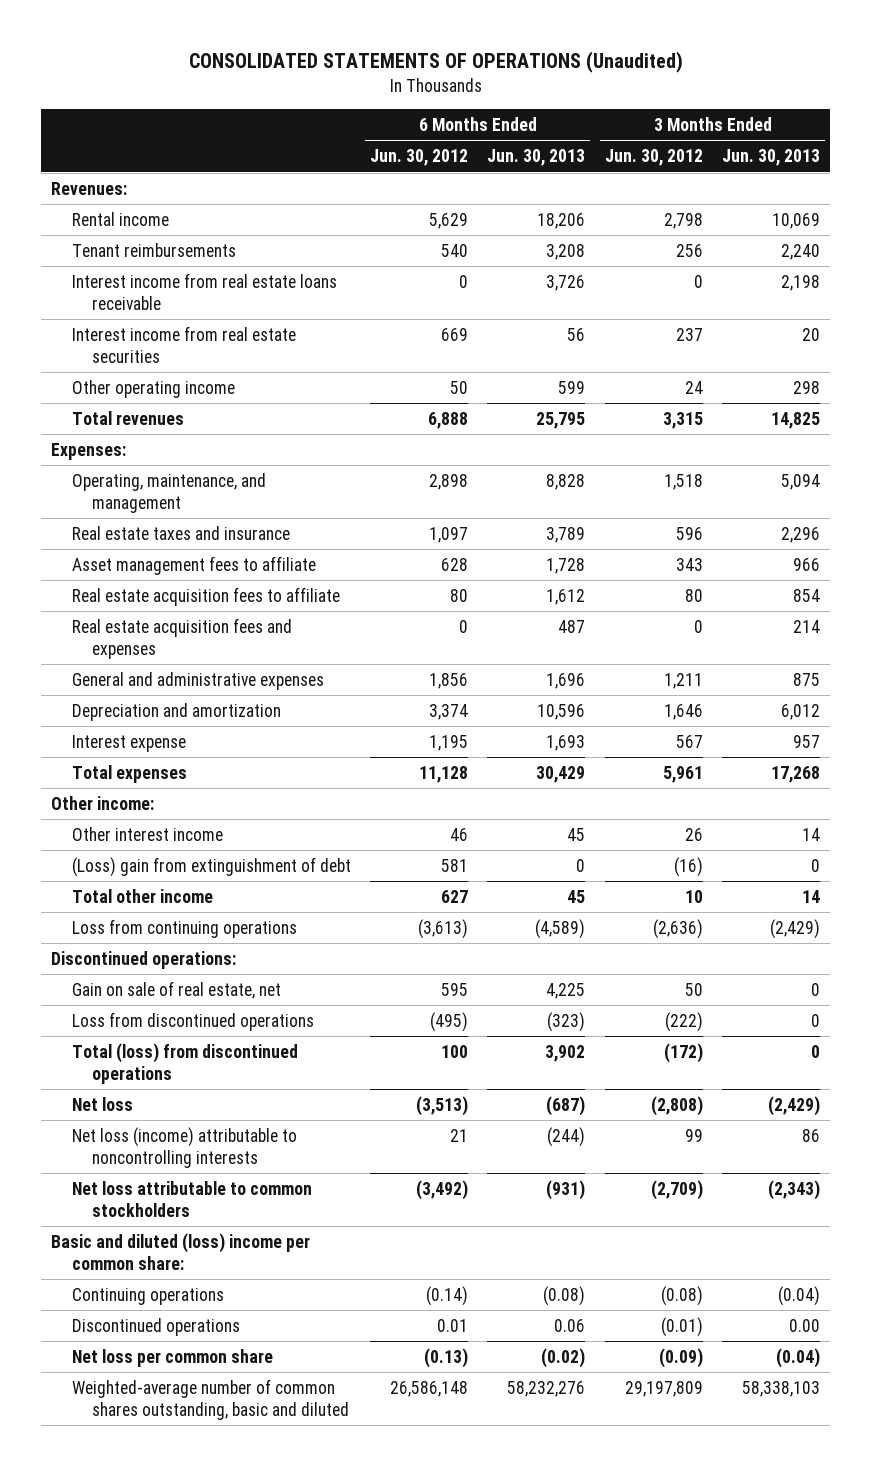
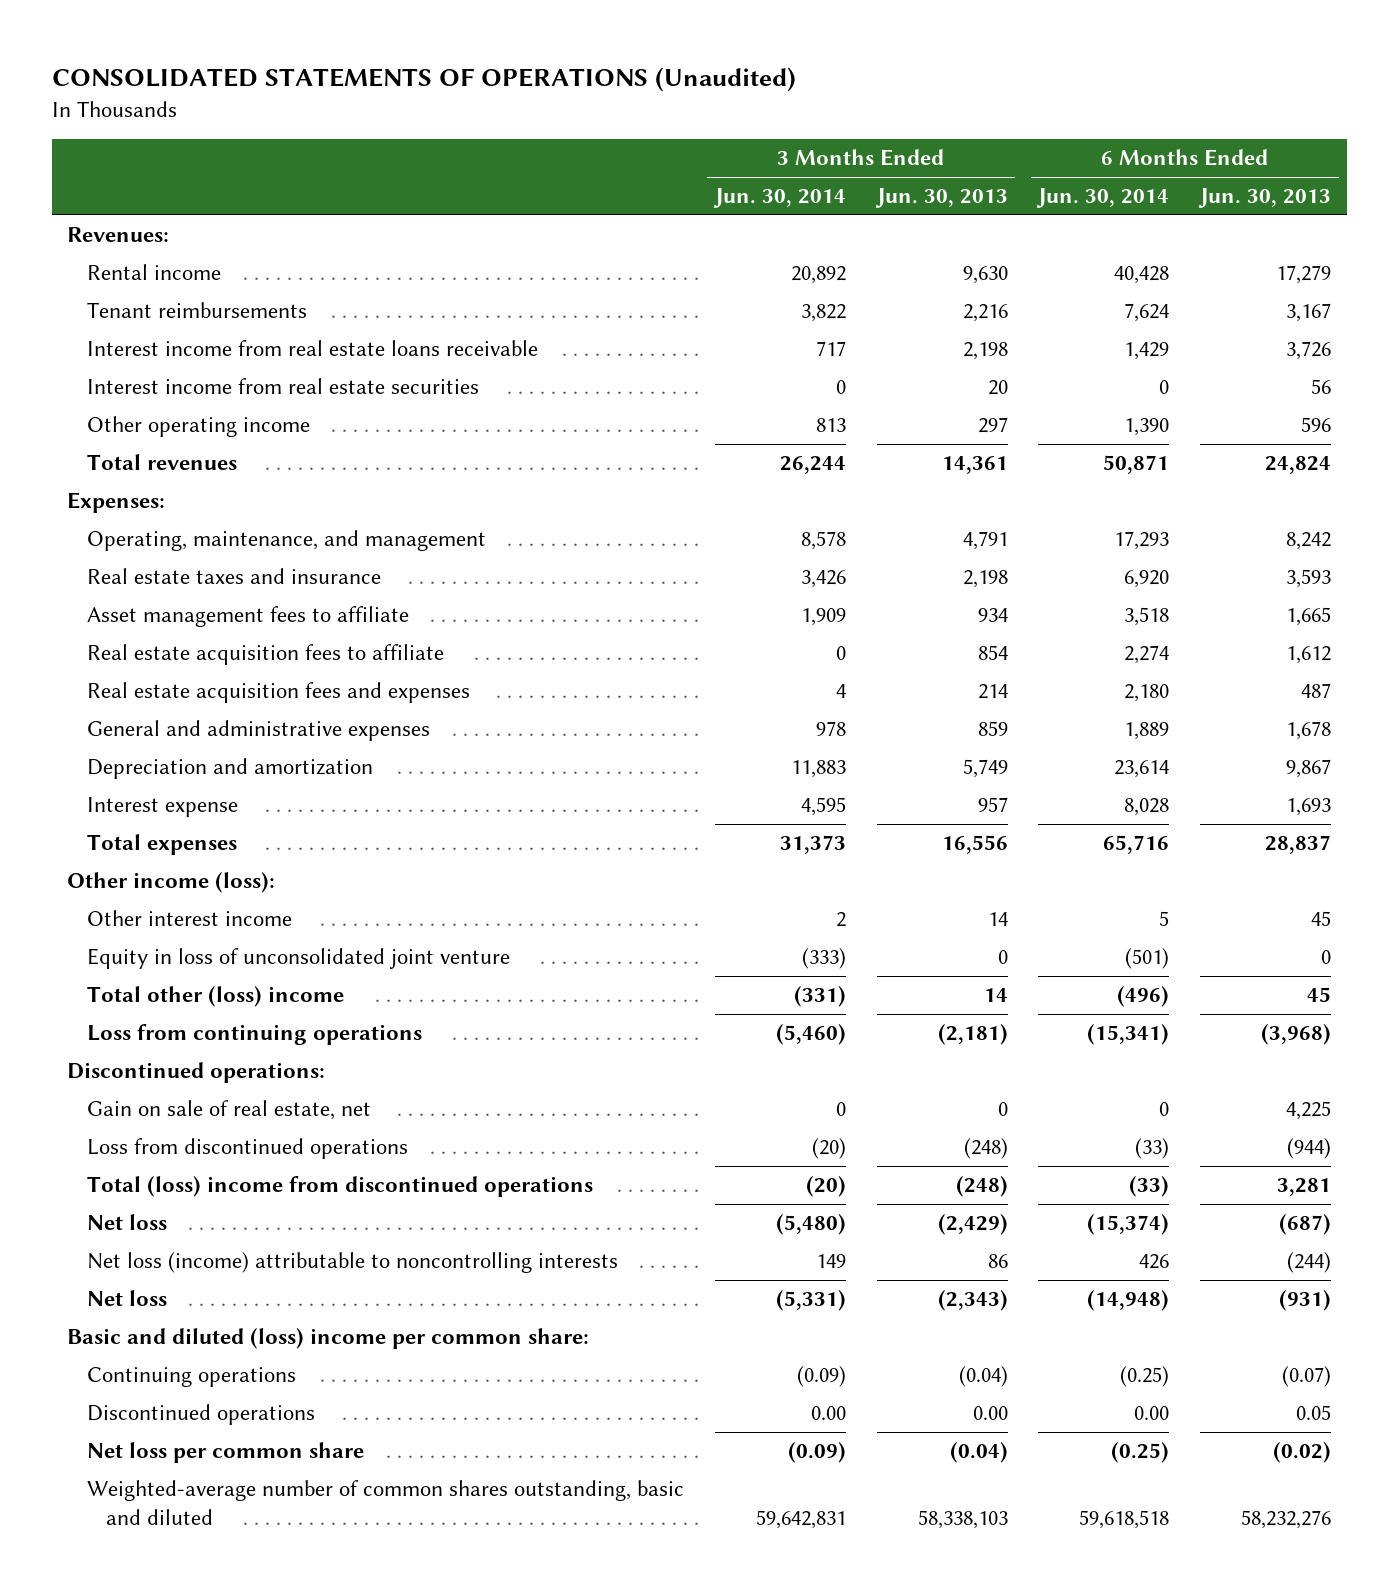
[369,149,468,167] Jun. 30, 2012 -> none
[604,149,703,167] Jun. 30, 2012 -> none
none -> [712,188,846,209] Jun. 30, 2014
none -> [1036,188,1170,209] Jun. 30, 2014
[537,212,586,229] 18,206 -> [1276,265,1332,285] 17,279
[772,212,821,229] 10,069 -> [962,266,1008,285] 9,630
[546,243,586,260] 3,208 -> [1286,303,1332,323] 3,167
[781,243,821,260] 2,240 -> [962,304,1008,323] 2,216
[558,380,586,394] 599 -> [1301,417,1332,433] 596
[793,380,821,394] 298 -> [977,417,1008,434] 297
[536,411,586,429] 25,795 -> [1265,456,1332,475] 24,824
[771,411,821,429] 14,825 -> [941,456,1008,475] 14,361
[546,473,586,490] 8,828 -> [1286,532,1332,551] 8,242
[781,473,821,490] 5,094 -> [962,531,1008,551] 4,791
[546,526,586,543] 3,789 -> [1286,569,1332,589] 3,593
[781,526,821,543] 2,296 -> [962,570,1008,589] 2,198
[546,557,586,574] 1,728 -> [1286,607,1332,627] 1,665
[793,557,821,571] 966 -> [977,608,1008,623] 934
[546,672,586,689] 1,696 -> [1286,721,1332,741] 1,678
[793,672,821,686] 875 -> [977,721,1008,737] 859
[537,703,586,720] 10,596 -> [1286,759,1332,779] 9,867
[781,703,821,720] 6,012 -> [962,759,1008,779] 5,749
[536,765,586,783] 30,429 -> [1265,835,1332,855] 28,837
[771,765,821,783] 17,268 -> [941,835,1008,855] 16,556
[51,795,155,810] Other income: -> [66,872,275,894] Other income (loss):
[71,856,351,877] (Loss) gain from extinguishment of debt -> none
none -> [86,948,510,970] Equity in loss of unconsolidated joint venture
[71,888,213,903] Total other income -> [86,986,344,1008] Total other (loss) income
[535,918,586,939] (4,589) -> [1261,1024,1332,1046] (3,968)
[770,918,821,939] (2,429) -> [937,1024,1008,1046] (2,181)
[547,1011,586,1032] (323) -> [1287,1138,1332,1160] (944)
[811,1013,821,1027] 0 -> [963,1138,1008,1160] (248)
[71,1042,298,1084] Total (loss) from discontinued operations -> [86,1176,593,1198] Total (loss) income from discontinued operations
[545,1044,586,1062] 3,902 -> [1277,1178,1332,1197] 3,281
[811,1044,821,1058] 0 -> [955,1176,1008,1198] (248)
[71,1180,312,1217] Net loss attributable to common stockholders -> [86,1290,167,1307] Net loss
[543,1285,586,1306] (0.08) -> [1282,1366,1332,1388] (0.07)
[554,1318,586,1332] 0.06 -> [1296,1405,1332,1421] 0.05

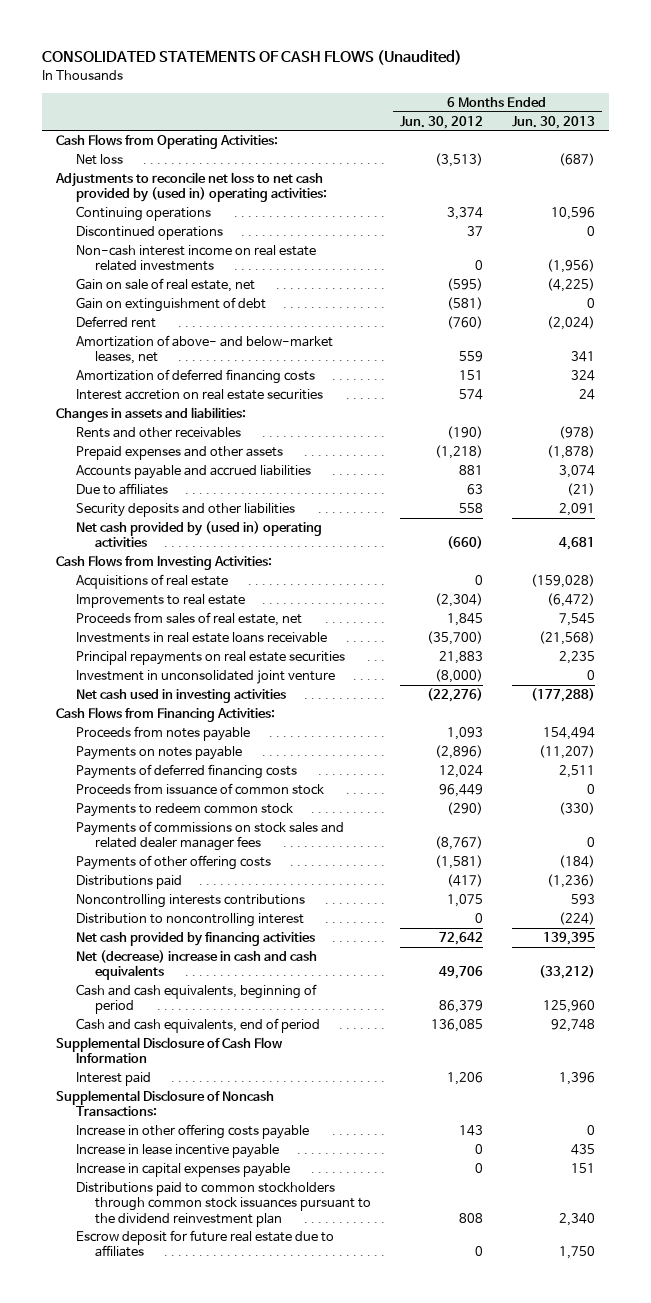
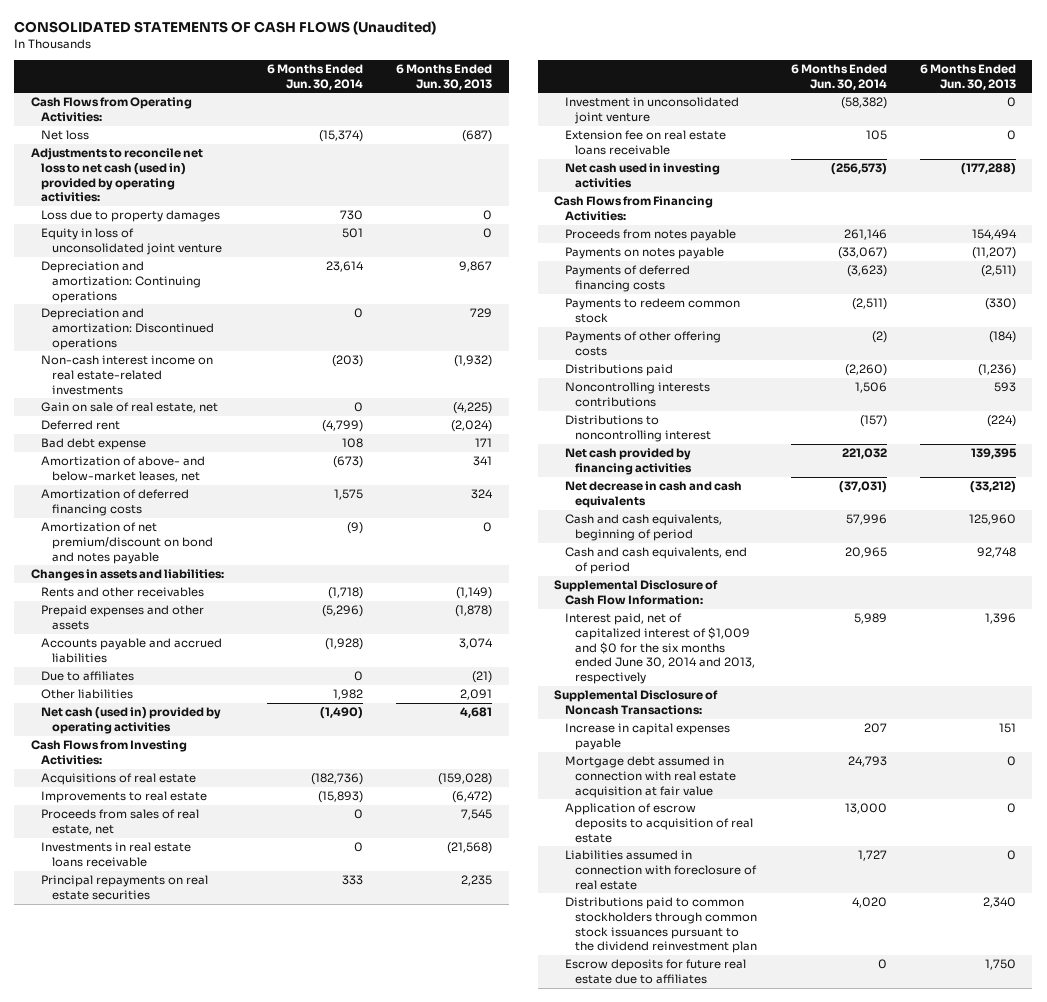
[399,115,483,129] Jun. 30, 2012 -> none
none -> [267,63,364,90] 6 Months Ended Jun. 30, 2014
[55,172,327,203] Adjustments to reconcile net loss to net cash provided by (used in) operating activities: -> [31,148,204,203] Adjustments to reconcile net loss to net cash (used in) provided by operating activities:
none -> [41,210,221,223] Loss due to property damages
none -> [41,228,222,255] Equity in loss of unconsolidated joint venture
[75,206,211,222] Continuing operations -> [41,261,201,303] Depreciation and amortization: Continuing operations
[550,207,595,221] 10,596 -> [459,261,493,273] 9,867
[75,226,223,241] Discontinued operations -> [41,308,214,350] Depreciation and amortization: Discontinued operations
[586,226,595,237] 0 -> [470,308,493,319] 729
[75,245,316,272] Non-cash interest income on real estate related investments -> [41,355,214,395] Non-cash interest income on real estate-related investments
[546,259,595,274] (1,956) -> [454,355,493,368] (1,932)
[75,297,266,313] Gain on extinguishment of debt -> none
none -> [41,438,147,451] Bad debt expense
[75,389,323,401] Interest accretion on real estate securities -> none
none -> [41,522,213,564] Amortization of net premium/discount on bond and notes payable
[558,426,595,440] (978) -> [456,587,493,600] (1,149)
[75,503,295,518] Security deposits and other liabilities -> [41,689,134,700] Other liabilities
[75,521,322,548] Net cash provided by (used in) operating activities -> [41,707,222,734] Net cash (used in) provided by operating activities
none -> [564,130,726,155] Extension fee on real estate loans receivable
[75,783,324,796] Proceeds from issuance of common stock -> none
[558,765,595,779] 2,511 -> [980,265,1016,278] (2,511)
[75,821,344,852] Payments of commissions on stock sales and related dealer manager fees -> none
[75,913,304,928] Distribution to noncontrolling interest -> [564,415,712,442] Distributions to noncontrolling interest
[75,950,317,981] Net (decrease) increase in cash and cash equivalents -> [564,481,742,508] Net decrease in cash and cash equivalents
[56,1037,284,1064] Supplemental Disclosure of Cash Flow Information -> [554,580,719,605] Supplemental Disclosure of Cash Flow Information:
[75,1072,151,1087] Interest paid -> [564,613,756,684] Interest paid, net of capitalized interest of $1,009 and $0 for the six months ended June 30, 2014 and 2013, respectively
[75,1124,309,1140] Increase in other offering costs payable -> none
[75,1144,279,1159] Increase in lease incentive payable -> none
none -> [564,756,737,798] Mortgage debt assumed in connection with real estate acquisition at fair value
none -> [564,803,754,843] Application of escrow deposits to acquisition of real estate
none -> [564,850,758,890] Liabilities assumed in connection with foreclosure of real estate
[75,1230,334,1258] Escrow deposit for future real estate due to affiliates -> [564,959,746,984] Escrow deposits for future real estate due to affiliates

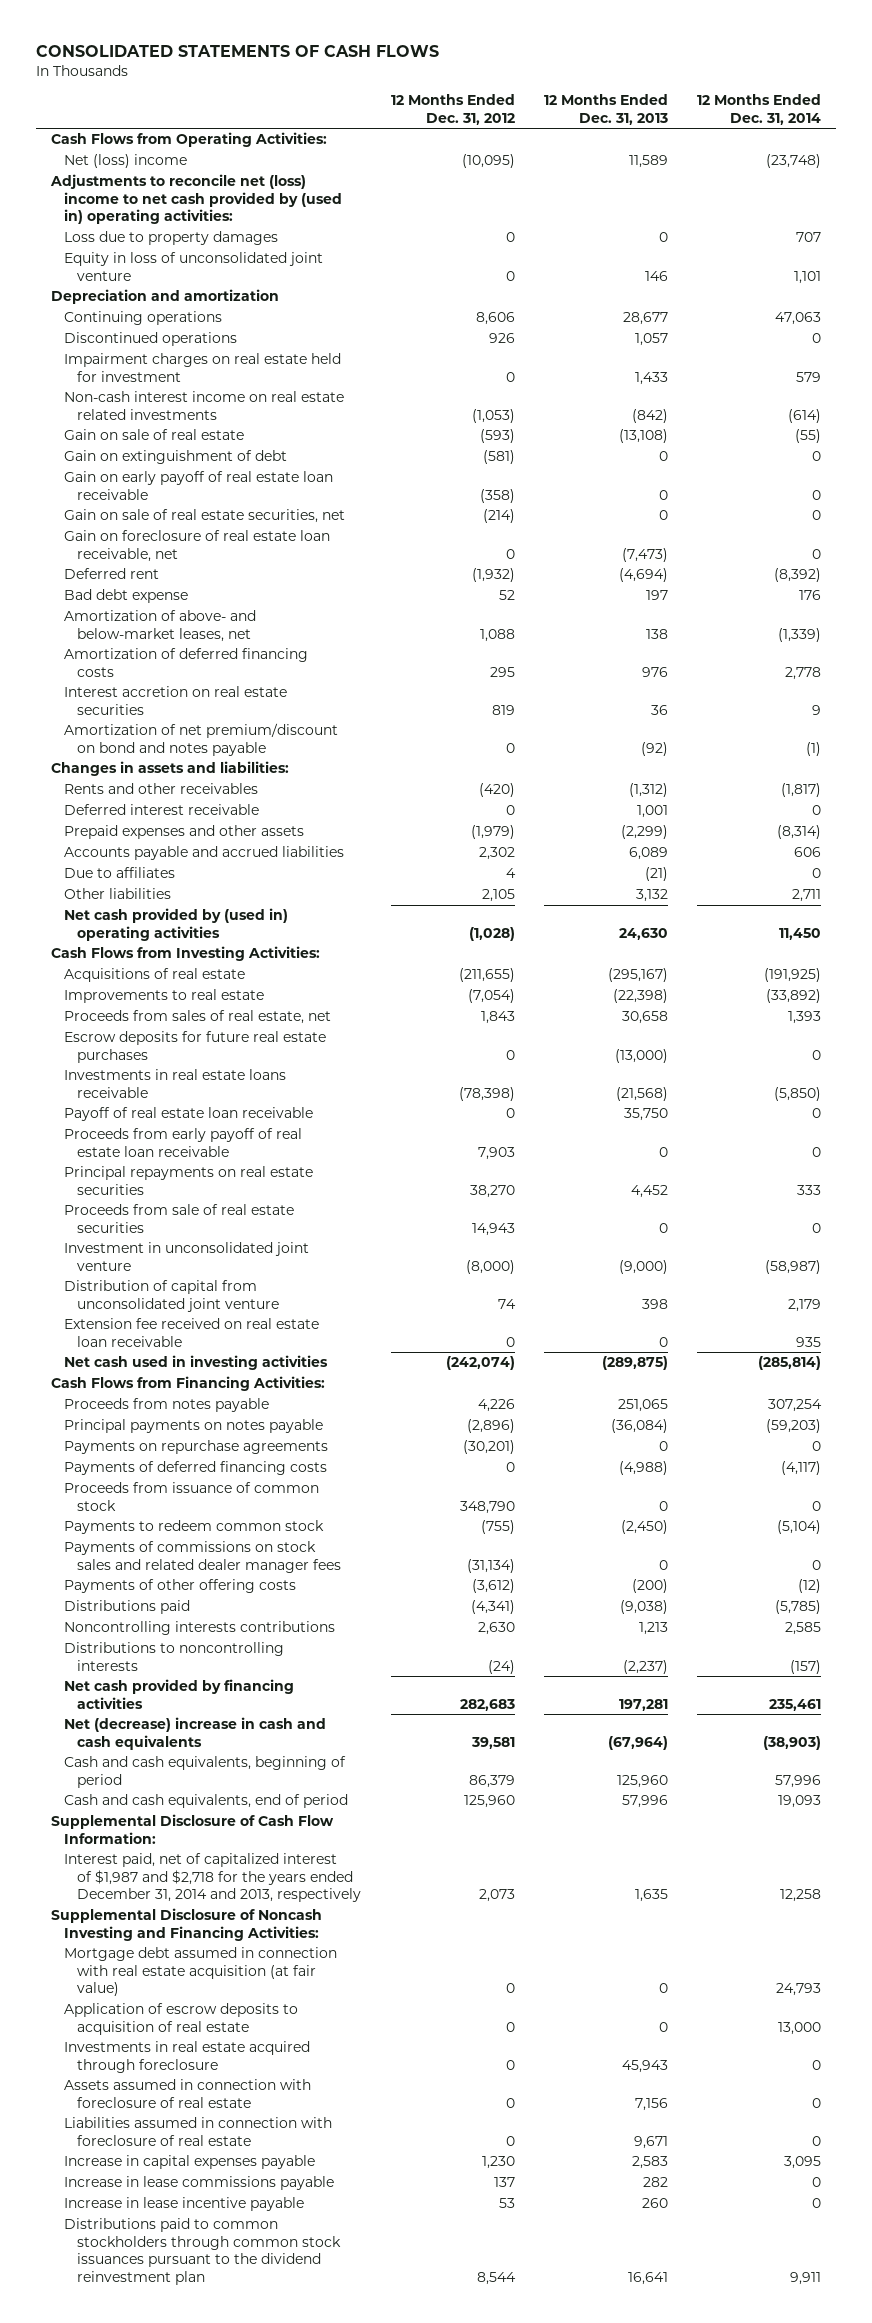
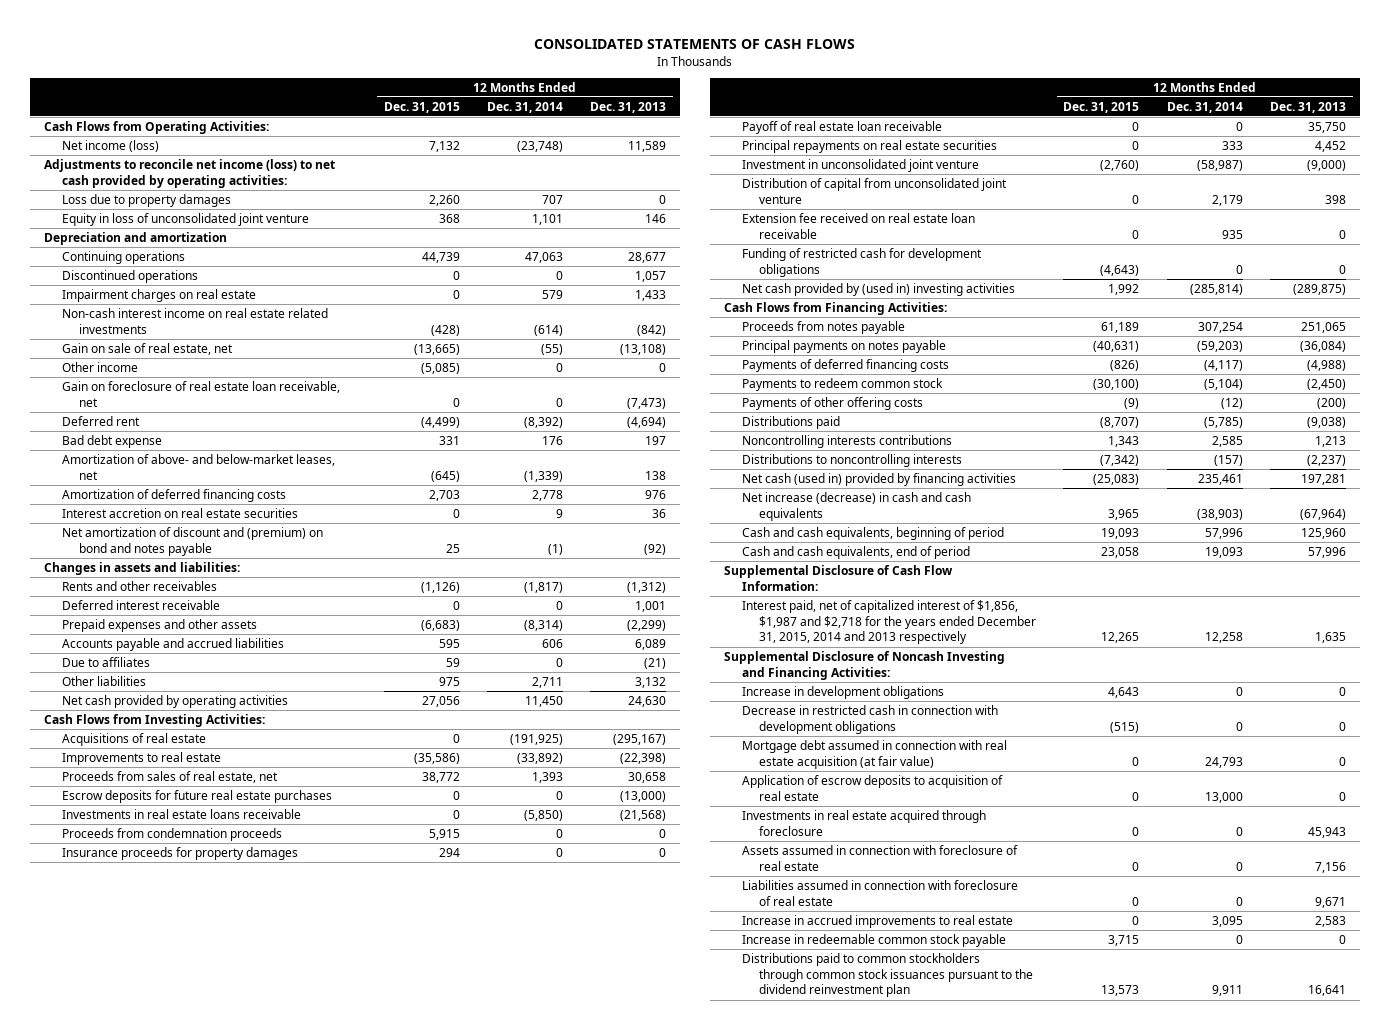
[390,94,515,125] 12 Months Ended Dec. 31, 2012 -> none
none -> [383,101,460,113] Dec. 31, 2015
[63,154,187,169] Net (loss) income -> [61,139,159,152] Net income (loss)
[49,174,342,225] Adjustments to reconcile net (loss) income to net cash provided by (used in) operating activities: -> [44,158,336,188] Adjustments to reconcile net income (loss) to net cash provided by operating activities:
[63,353,341,382] Impairment charges on real estate held for investment -> [61,288,256,302] Impairment charges on real estate
[63,450,287,465] Gain on extinguishment of debt -> none
[63,471,333,500] Gain on early payoff of real estate loan receivable -> none
[63,509,345,524] Gain on sale of real estate securities, net -> none
[63,429,244,441] Gain on sale of real estate -> [61,342,233,355] Gain on sale of real estate, net
none -> [61,361,138,372] Other income
[63,723,338,756] Amortization of net premium/discount on bond and notes payable -> [61,526,323,556] Net amortization of discount and (premium) on bond and notes payable
[63,908,288,941] Net cash provided by (used in) operating activities -> [61,694,288,708] Net cash provided by operating activities
none -> [61,827,282,841] Proceeds from condemnation proceeds
none -> [61,846,298,860] Insurance proceeds for property damages
[63,1128,302,1157] Proceeds from early payoff of real estate loan receivable -> none
[63,1204,294,1233] Proceeds from sale of real estate securities -> none
none -> [741,247,982,277] Funding of restricted cash for development obligations
[63,1355,328,1371] Net cash used in investing activities -> [741,282,1015,296] Net cash provided by (used in) investing activities
[63,1440,328,1455] Payments on repurchase agreements -> none
[63,1482,319,1511] Proceeds from issuance of common stock -> none
[63,1541,342,1573] Payments of commissions on stock sales and related dealer manager fees -> none
[63,1679,294,1709] Net cash provided by financing activities -> [741,472,1016,486] Net cash (used in) provided by financing activities
[63,1717,326,1750] Net (decrease) increase in cash and cash equivalents -> [741,491,971,521] Net increase (decrease) in cash and cash equivalents
[63,1853,362,1903] Interest paid, net of capitalized interest of $1,987 and $2,718 for the years ended December 31, 2014 and 2013, respectively -> [741,599,1037,645] Interest paid, net of capitalized interest of $1,856, $1,987 and $2,718 for the years ended December 31, 2015, 2014 and 2013 respectively
none -> [741,685,944,699] Increase in development obligations
none -> [741,704,998,734] Decrease in restricted cash in connection with development obligations
[63,2176,334,2191] Increase in lease commissions payable -> none
[63,2197,304,2212] Increase in lease incentive payable -> none
[63,2155,315,2170] Increase in capital expenses payable -> [741,914,1013,928] Increase in accrued improvements to real estate
none -> [741,933,1006,947] Increase in redeemable common stock payable

